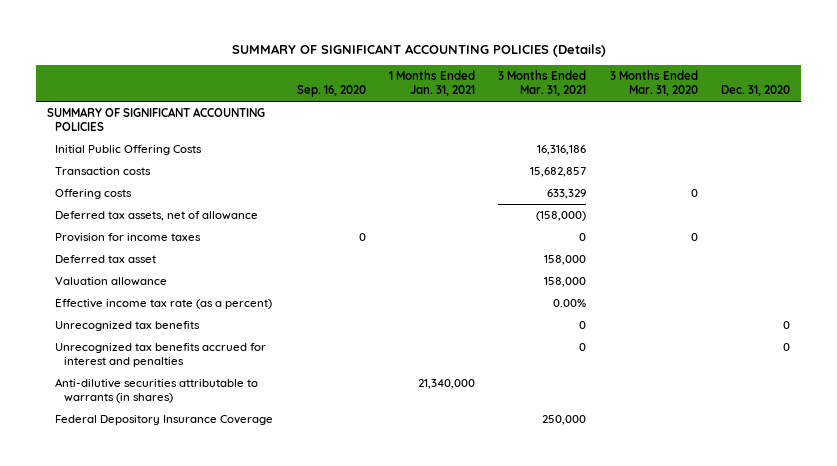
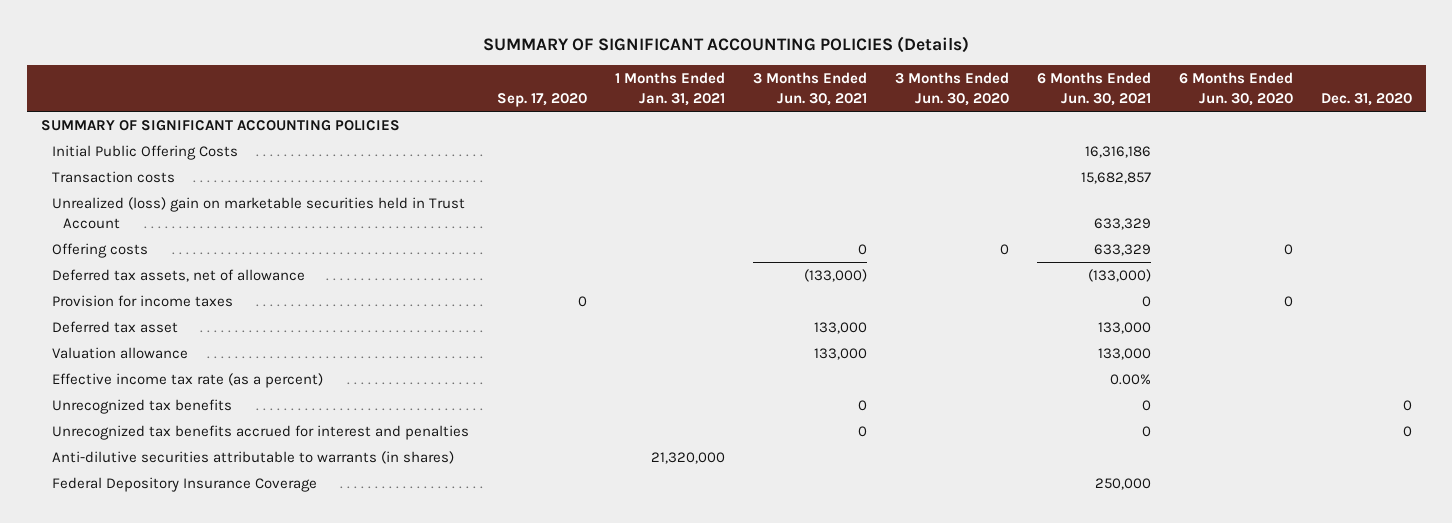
[296,85,366,98] Sep. 16, 2020 -> none
[498,70,587,97] 3 Months Ended Mar. 31, 2021 -> none
[609,70,698,97] 3 Months Ended Mar. 31, 2020 -> none
none -> [496,93,587,108] Sep. 17, 2020
none -> [752,72,867,107] 3 Months Ended Jun. 30, 2021
none -> [894,72,1009,107] 3 Months Ended Jun. 30, 2020
none -> [1036,72,1151,107] 6 Months Ended Jun. 30, 2021
none -> [1178,72,1293,107] 6 Months Ended Jun. 30, 2020
none -> [51,196,465,229] Unrealized (loss) gain on marketable securities held in Trust Account
[418,378,476,389] 21,340,000 -> [650,451,725,464] 21,320,000

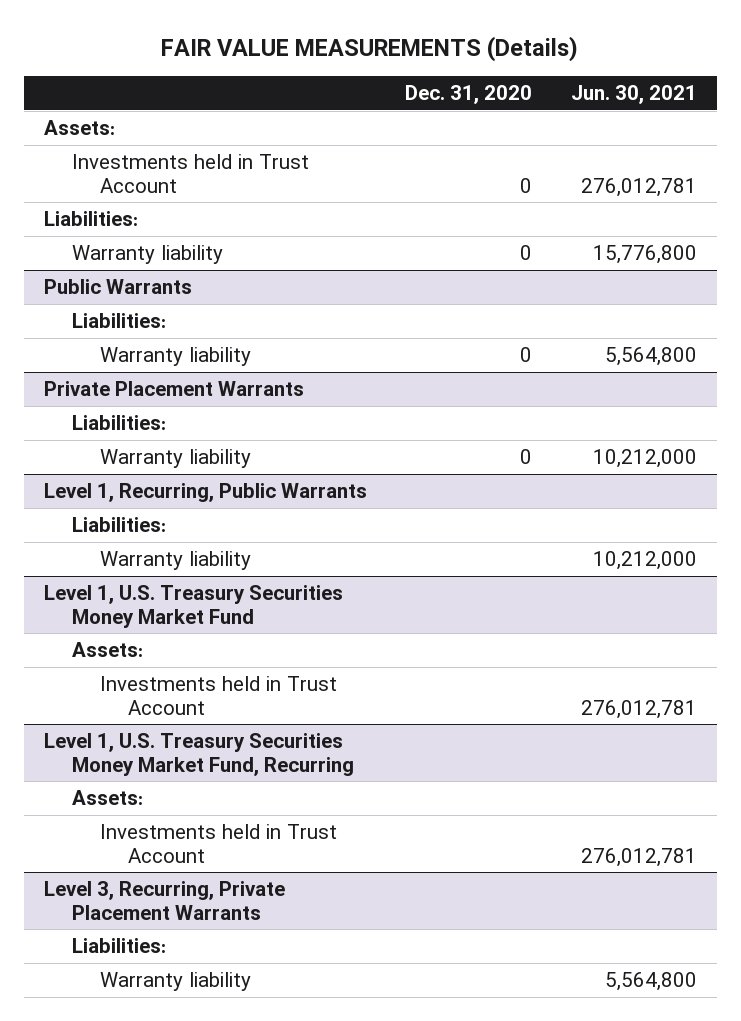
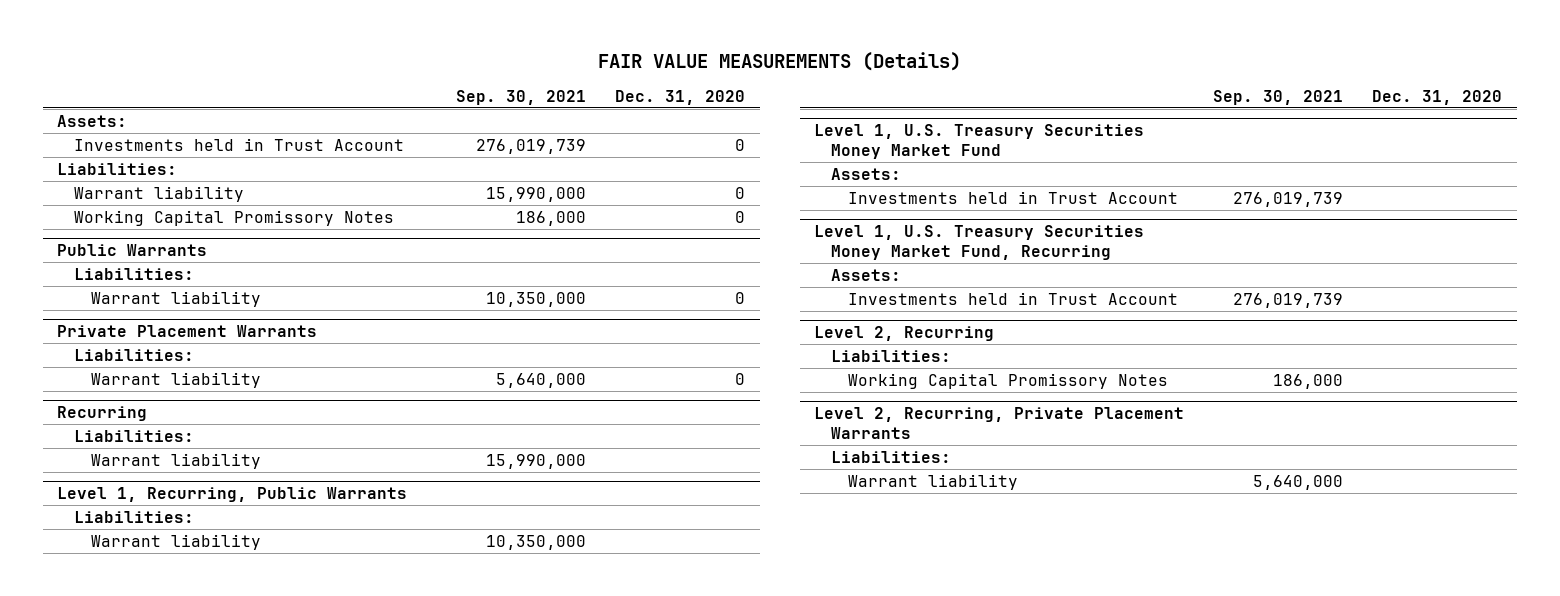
[571,85,698,105] Jun. 30, 2021 -> none
none -> [456,89,587,105] Sep. 30, 2021
[71,245,223,265] Warranty liability -> [74,185,245,202] Warrant liability
none -> [74,209,395,226] Working Capital Promissory Notes
[99,347,251,367] Warranty liability -> [91,290,262,307] Warrant liability
[99,449,251,469] Warranty liability -> [91,371,262,388] Warrant liability
none -> [57,406,148,422] Recurring
none -> [74,429,195,442] Liabilities:
none -> [91,452,262,469] Warrant liability
[99,551,251,571] Warranty liability -> [91,533,262,550] Warrant liability
none -> [814,326,995,342] Level 2, Recurring
none -> [831,349,952,362] Liabilities:
none -> [848,372,1169,389] Working Capital Promissory Notes
[43,881,285,920] Level 3, Recurring, Private Placement Warrants -> [814,407,1185,439] Level 2, Recurring, Private Placement Warrants
[99,972,251,992] Warranty liability -> [848,473,1019,490] Warrant liability

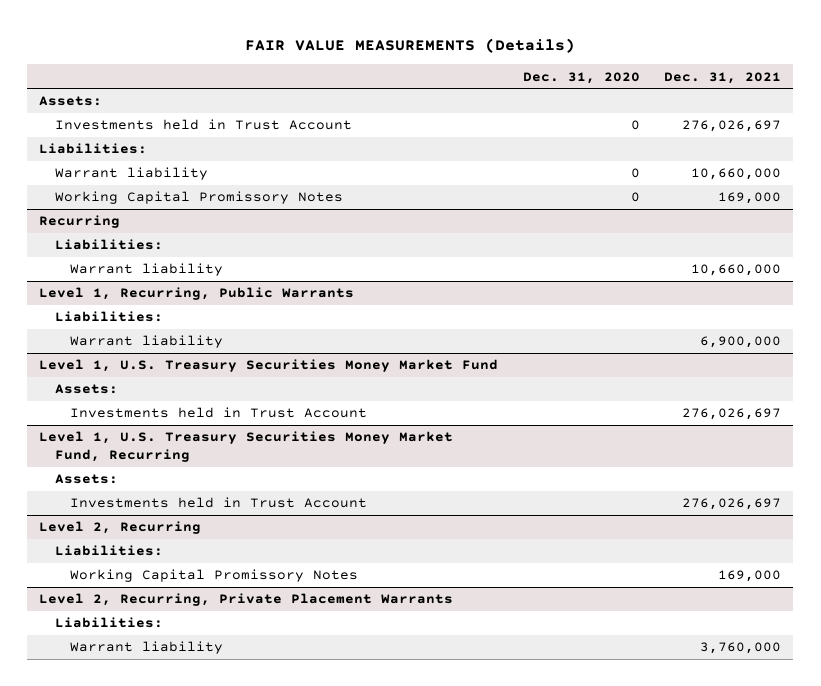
[456,89,587,105] Sep. 30, 2021 -> none
none -> [664,71,782,84] Dec. 31, 2021
[57,244,208,257] Public Warrants -> none
[74,267,195,280] Liabilities: -> none
[91,290,262,307] Warrant liability -> none
[57,325,318,338] Private Placement Warrants -> none
[74,348,195,361] Liabilities: -> none
[91,371,262,388] Warrant liability -> none

